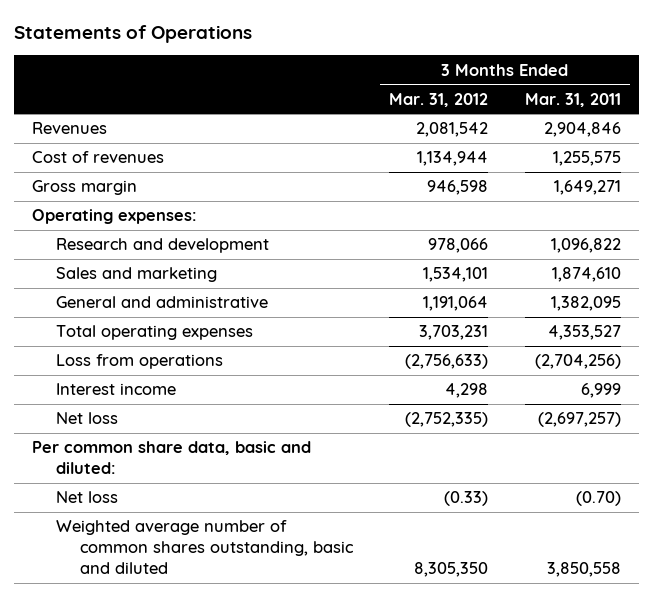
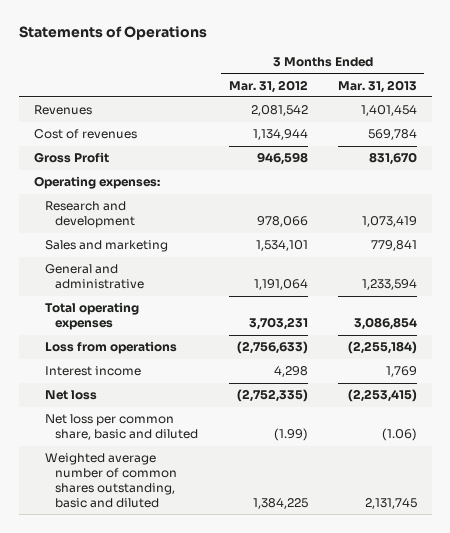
[524,92,621,107] Mar. 31, 2011 -> none
none -> [337,79,417,93] Mar. 31, 2013
[31,180,137,196] Gross margin -> [33,152,109,164] Gross Profit
[31,441,311,475] Per common share data, basic and diluted: -> none
[55,491,118,504] Net loss -> [44,414,199,441] Net loss per common share, basic and diluted
[444,491,489,507] (0.33) -> [273,428,308,442] (1.99)
[414,562,489,578] 8,305,350 -> [252,498,308,510] 1,384,225

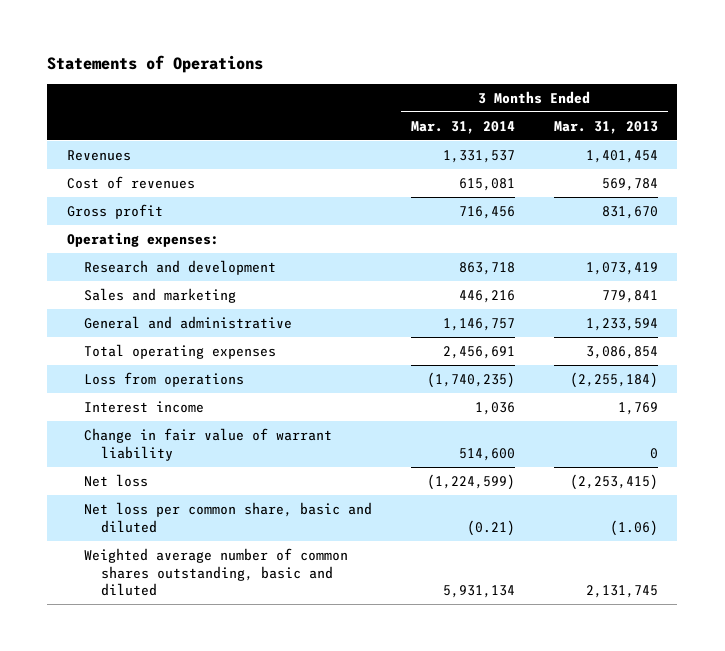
[228,79,308,93] Mar. 31, 2012 -> none
none -> [410,120,515,134] Mar. 31, 2014
[33,152,109,164] Gross Profit -> [66,204,163,220] Gross profit
none -> [83,428,332,461] Change in fair value of warrant liability

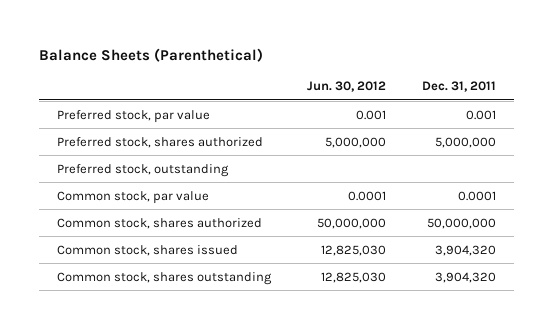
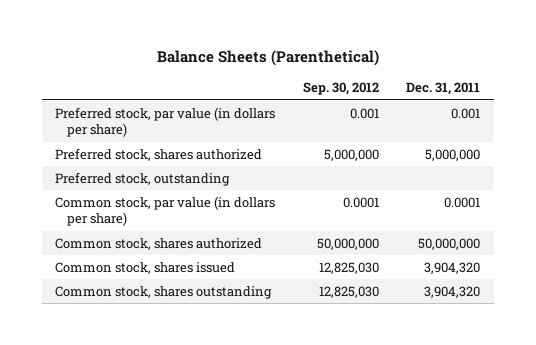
[307,81,387,93] Jun. 30, 2012 -> none
none -> [302,82,379,96] Sep. 30, 2012
[57,109,211,123] Preferred stock, par value -> [55,106,276,138] Preferred stock, par value (in dollars per share)
[57,190,210,204] Common stock, par value -> [55,195,276,227] Common stock, par value (in dollars per share)

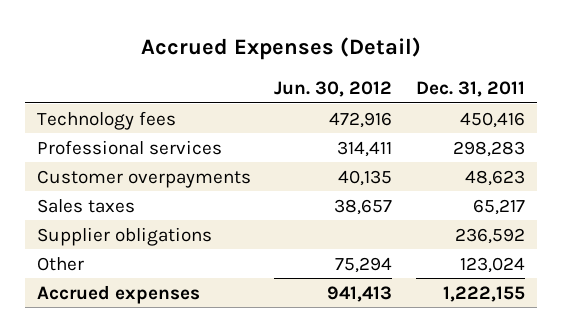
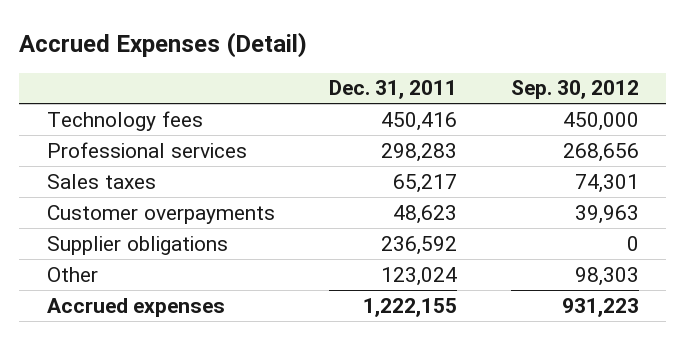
[274,81,393,98] Jun. 30, 2012 -> none
none -> [510,80,639,100] Sep. 30, 2012
[36,169,251,188] Customer overpayments -> [46,204,275,224] Customer overpayments

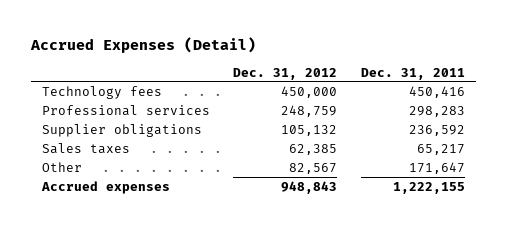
[510,80,639,100] Sep. 30, 2012 -> none
none -> [233,67,338,80] Dec. 31, 2012
[46,204,275,224] Customer overpayments -> none
[46,173,156,189] Sales taxes -> [42,142,131,154] Sales taxes
[380,266,457,286] 123,024 -> [408,161,465,174] 171,647

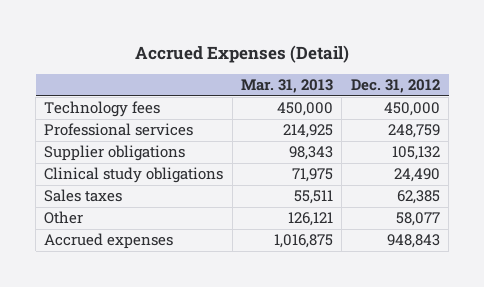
[360,67,465,80] Dec. 31, 2011 -> none
none -> [241,78,334,93] Mar. 31, 2013
none -> [44,167,224,184] Clinical study obligations
[289,162,338,174] 82,567 -> [395,212,440,227] 58,077

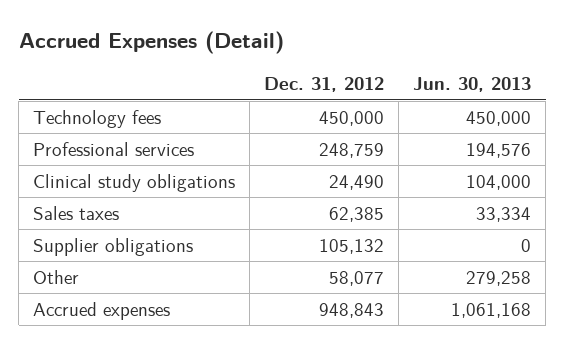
[241,78,334,93] Mar. 31, 2013 -> none
none -> [413,77,532,93] Jun. 30, 2013
[44,145,186,162] Supplier obligations -> [33,237,194,256] Supplier obligations

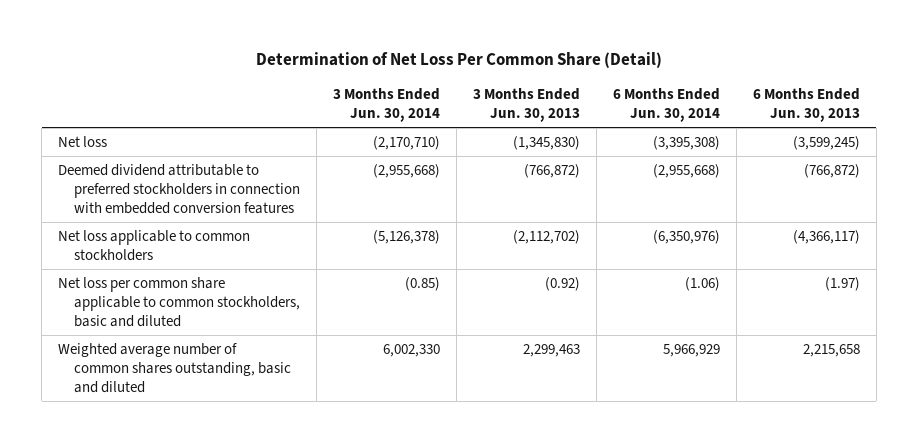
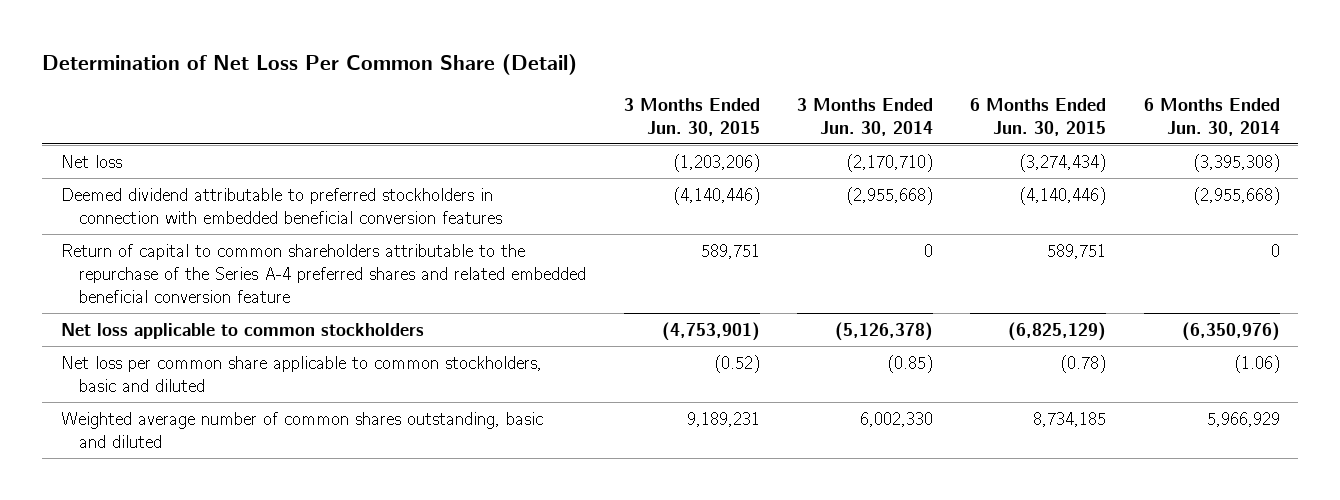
[472,88,580,122] 3 Months Ended Jun. 30, 2013 -> none
[752,88,860,122] 6 Months Ended Jun. 30, 2013 -> none
none -> [623,97,760,136] 3 Months Ended Jun. 30, 2015
none -> [970,97,1107,136] 6 Months Ended Jun. 30, 2015
[58,164,301,214] Deemed dividend attributable to preferred stockholders in connection with embedded conversion features -> [60,187,503,224] Deemed dividend attributable to preferred stockholders in connection with embedded beneficial conversion features
none -> [60,243,587,303] Return of capital to common shareholders attributable to the repurchase of the Series A-4 preferred shares and related embedded beneficial conversion feature

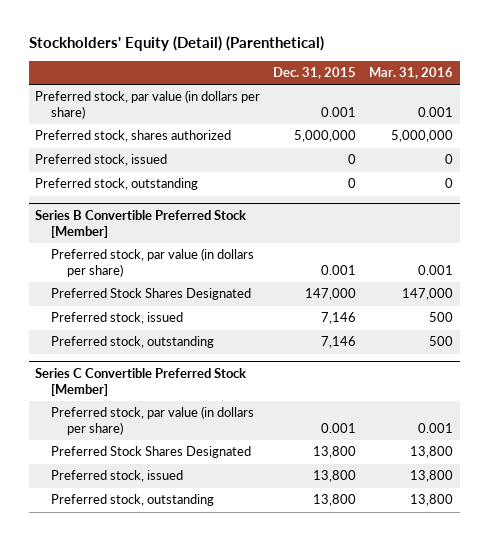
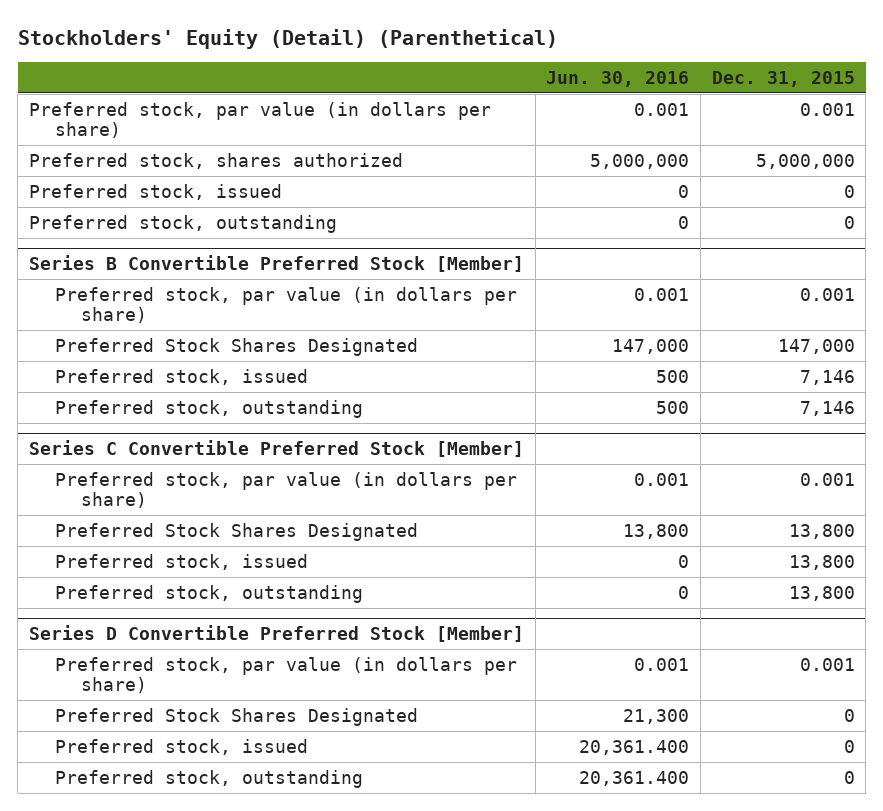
[369,66,454,79] Mar. 31, 2016 -> none
none -> [546,70,690,87] Jun. 30, 2016
none -> [28,624,524,642] Series D Convertible Preferred Stock [Member]
none -> [55,656,518,693] Preferred stock, par value (in dollars per share)
none -> [55,707,419,726] Preferred Stock Shares Designated
none -> [55,738,309,755] Preferred stock, issued
none -> [55,769,364,788] Preferred stock, outstanding

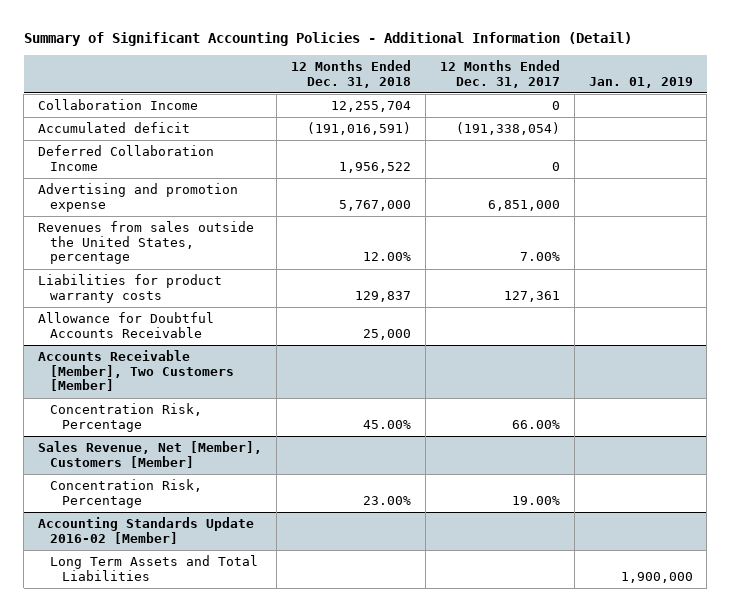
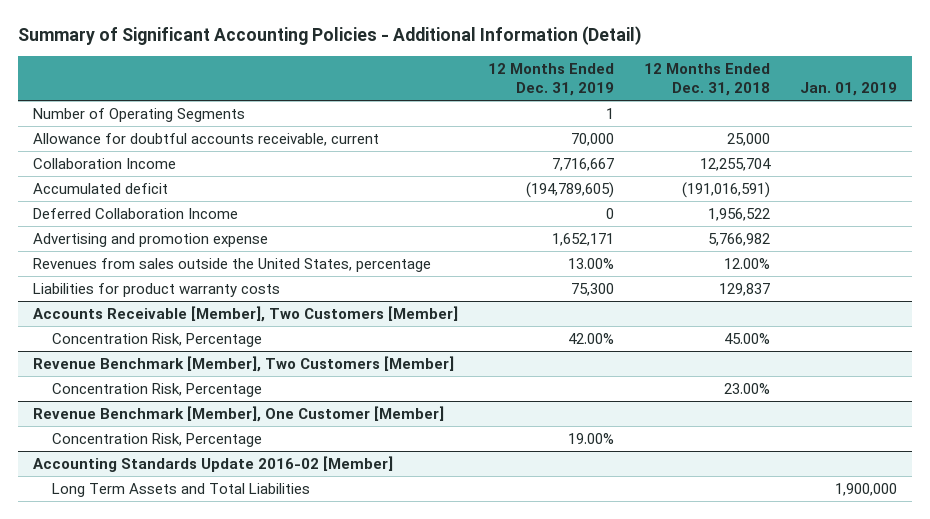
[439,60,560,88] 12 Months Ended Dec. 31, 2017 -> none
none -> [487,62,614,97] 12 Months Ended Dec. 31, 2019
none -> [32,107,245,122] Number of Operating Segments
none -> [32,132,379,146] Allowance for doubtful accounts receivable, current
[338,199,411,211] 5,767,000 -> [708,232,771,246] 5,766,982
[37,312,214,338] Allowance for Doubtful Accounts Receivable -> none
[37,441,262,468] Sales Revenue, Net [Member], Customers [Member] -> none
none -> [32,355,454,372] Revenue Benchmark [Member], Two Customers [Member]
none -> [32,405,444,422] Revenue Benchmark [Member], One Customer [Member]
none -> [52,432,263,447] Concentration Risk, Percentage

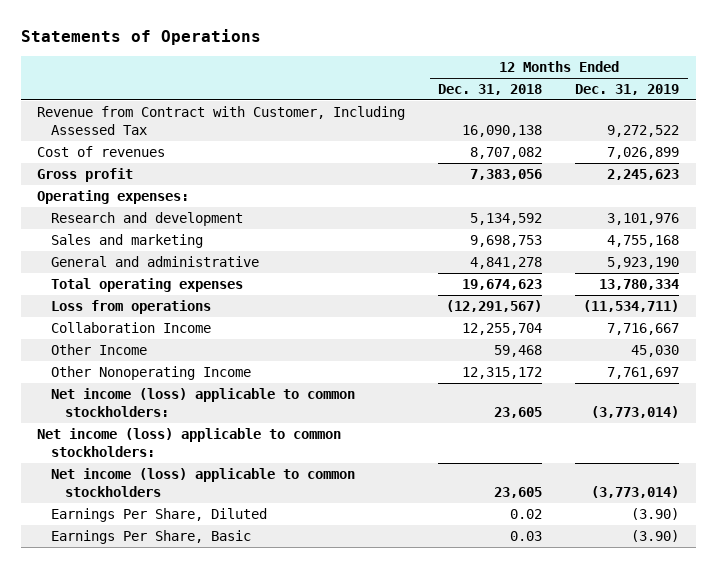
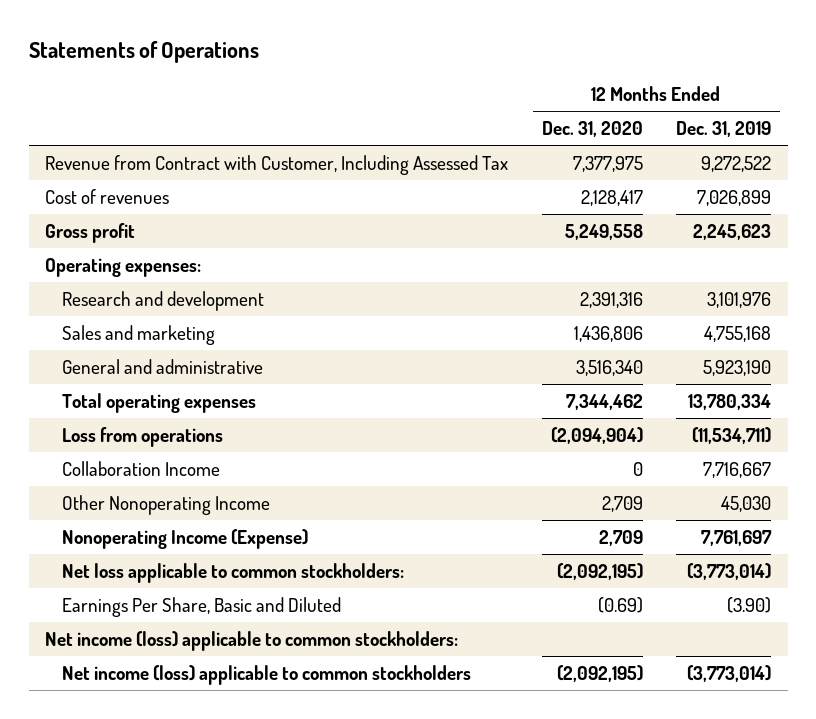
[438,83,543,95] Dec. 31, 2018 -> none
none -> [541,121,643,138] Dec. 31, 2020
[51,343,148,355] Other Income -> none
[607,366,680,379] 7,761,697 -> [721,495,772,512] 45,030
none -> [62,528,309,549] Nonoperating Income (Expense)
[51,387,356,417] Net income (loss) applicable to common stockholders: -> [62,562,405,583] Net loss applicable to common stockholders:
none -> [62,596,342,617] Earnings Per Share, Basic and Diluted
[51,507,268,522] Earnings Per Share, Diluted -> none
[51,529,252,544] Earnings Per Share, Basic -> none

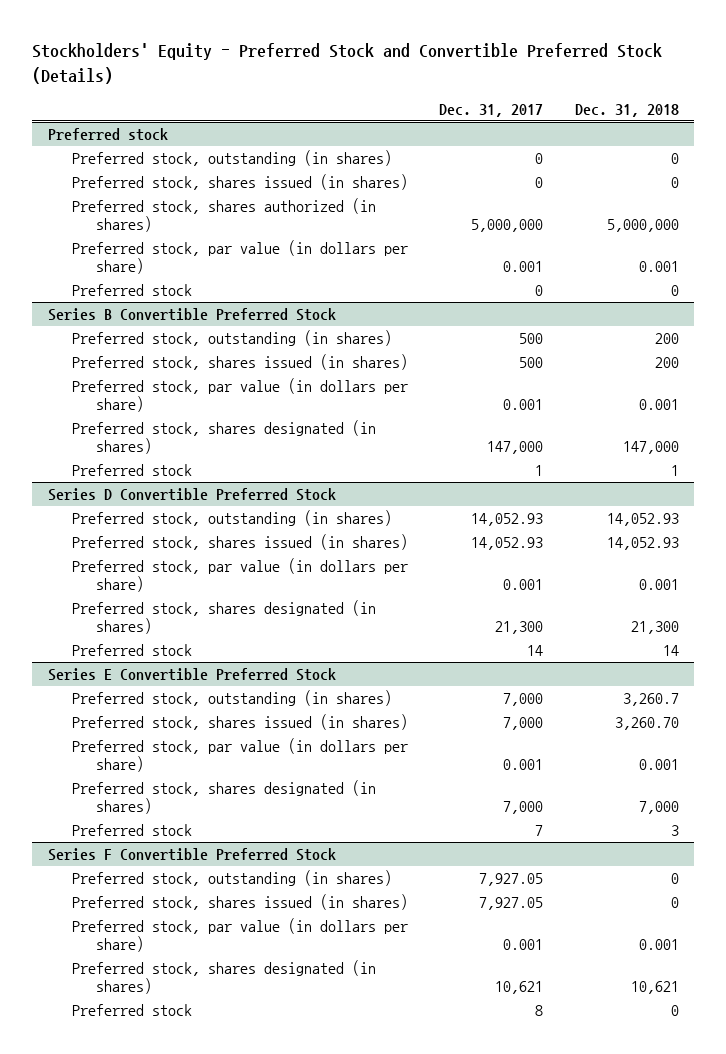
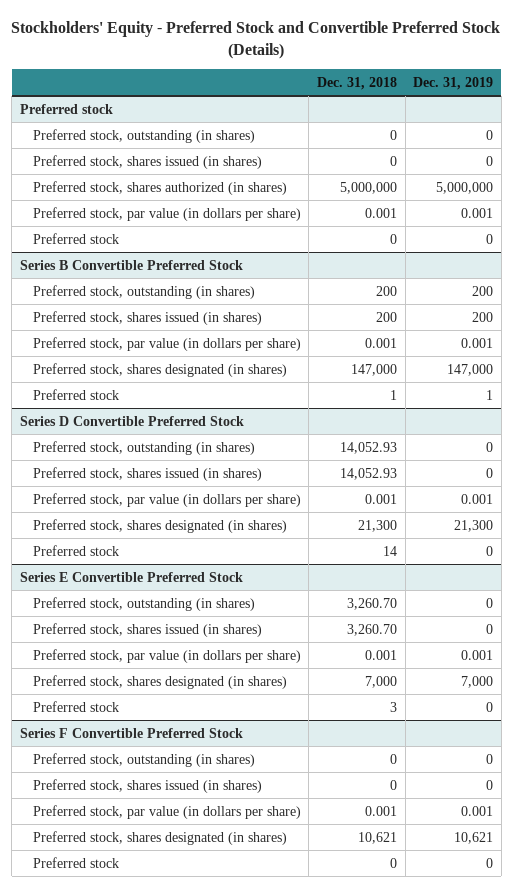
[439,103,544,117] Dec. 31, 2017 -> none
none -> [413,76,494,90] Dec. 31, 2019
[622,693,679,707] 3,260.7 -> [346,597,397,610] 3,260.70

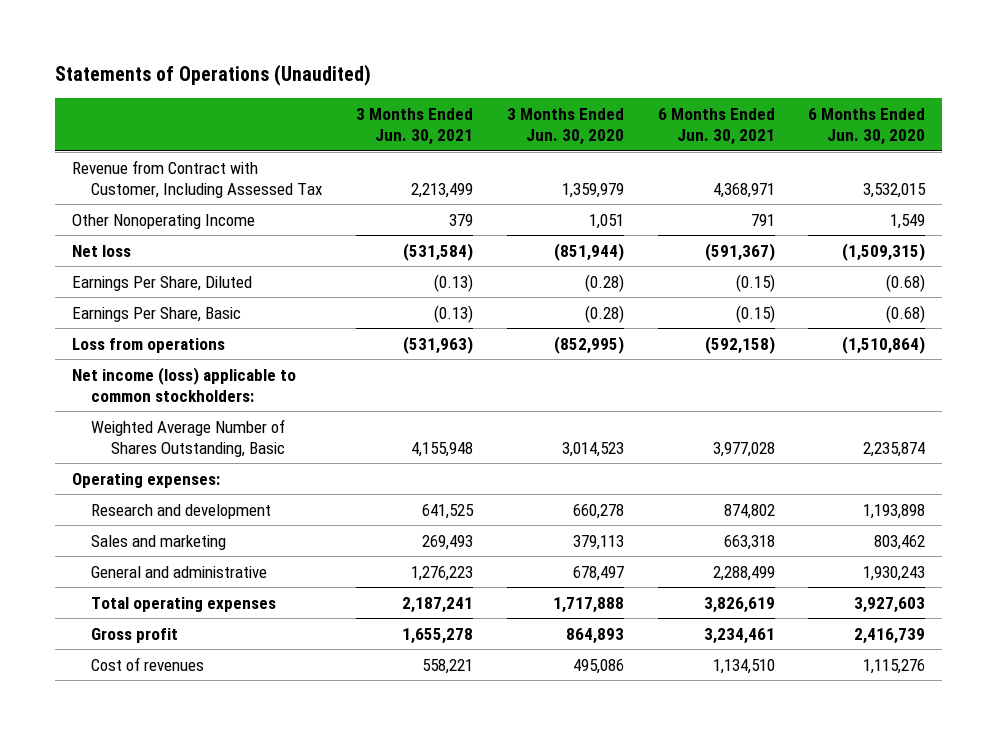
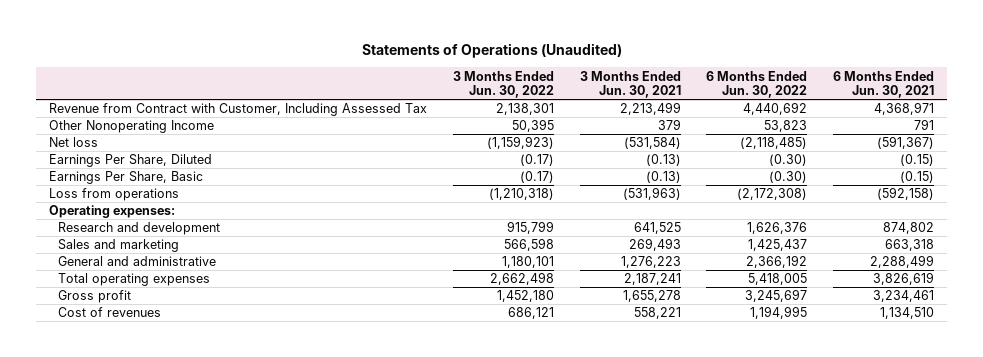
[506,107,624,146] 3 Months Ended Jun. 30, 2020 -> none
[808,107,926,146] 6 Months Ended Jun. 30, 2020 -> none
none -> [452,70,554,98] 3 Months Ended Jun. 30, 2022
none -> [706,70,808,98] 6 Months Ended Jun. 30, 2022
[71,366,296,402] Net income (loss) applicable to common stockholders: -> none
[91,418,286,457] Weighted Average Number of Shares Outstanding, Basic -> none

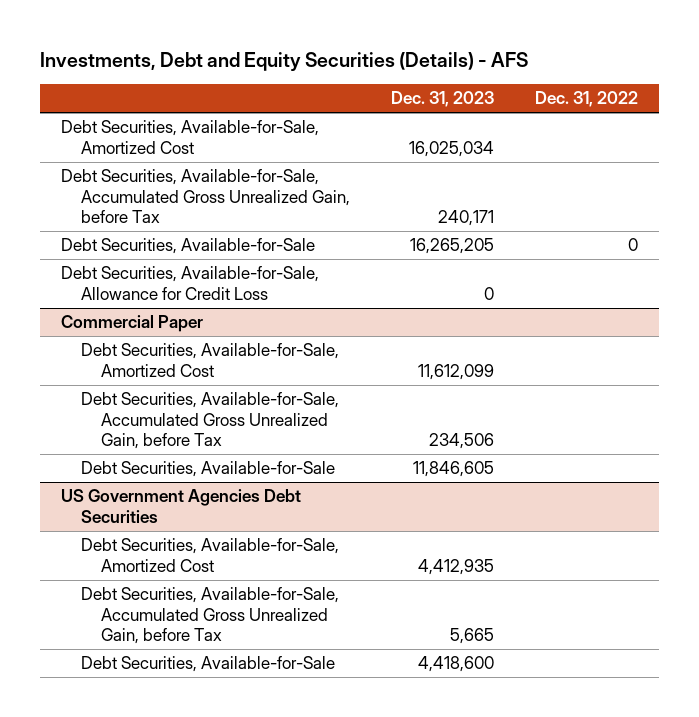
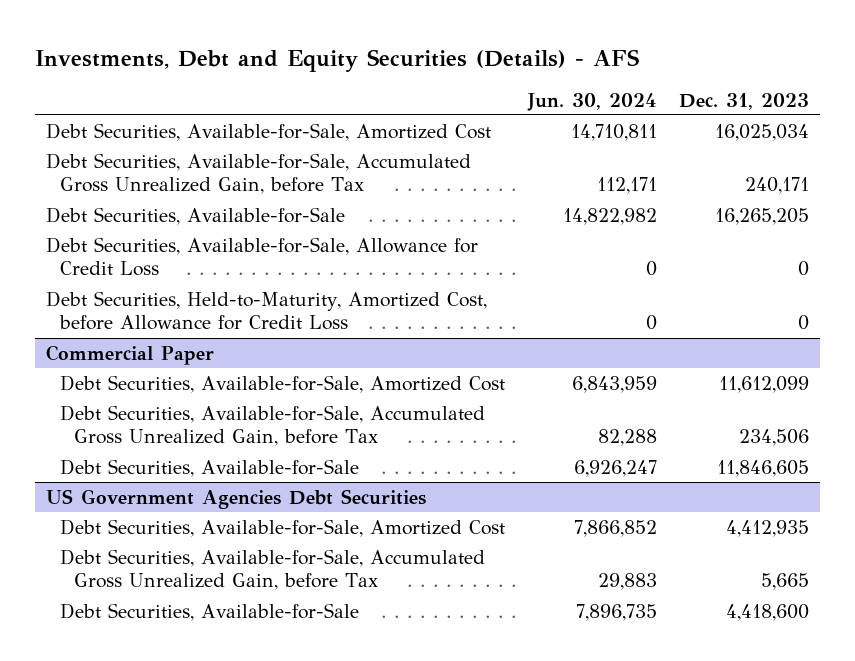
[535,91,639,108] Dec. 31, 2022 -> none
none -> [526,92,657,111] Jun. 30, 2024
none -> [46,290,488,331] Debt Securities, Held-to-Maturity, Amortized Cost, before Allowance for Credit Loss

